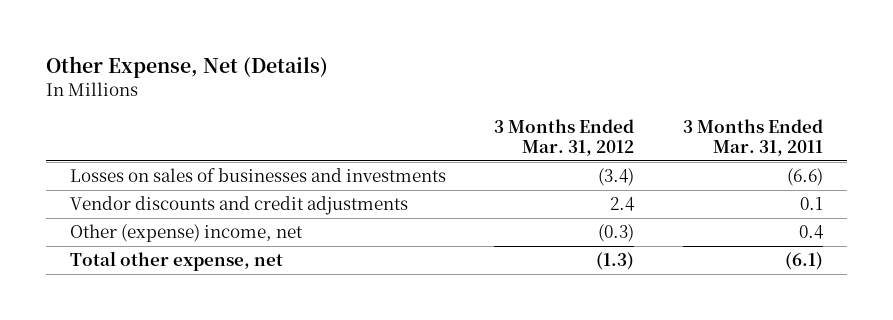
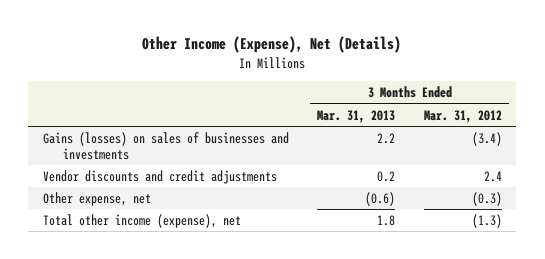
[46,55,329,78] Other Expense, Net (Details) -> [142,36,402,54] Other Income (Expense), Net (Details)
[682,118,823,157] 3 Months Ended Mar. 31, 2011 -> none
none -> [317,109,396,123] Mar. 31, 2013
[70,168,447,183] Losses on sales of businesses and investments -> [42,131,289,160] Gains (losses) on sales of businesses and investments
[70,224,304,243] Other (expense) income, net -> [42,191,151,206] Other expense, net
[70,251,284,272] Total other expense, net -> [42,213,241,228] Total other income (expense), net

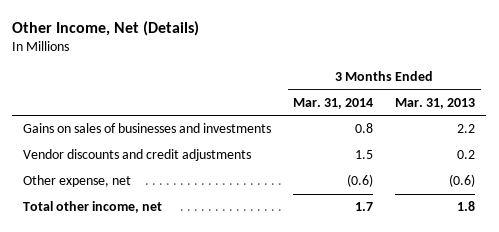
[142,36,402,54] Other Income (Expense), Net (Details) -> [12,21,200,37] Other Income, Net (Details)
[424,109,503,123] Mar. 31, 2012 -> none
none -> [293,98,374,110] Mar. 31, 2014
[42,131,289,160] Gains (losses) on sales of businesses and investments -> [23,123,272,134] Gains on sales of businesses and investments
[42,213,241,228] Total other income (expense), net -> [23,201,163,214] Total other income, net

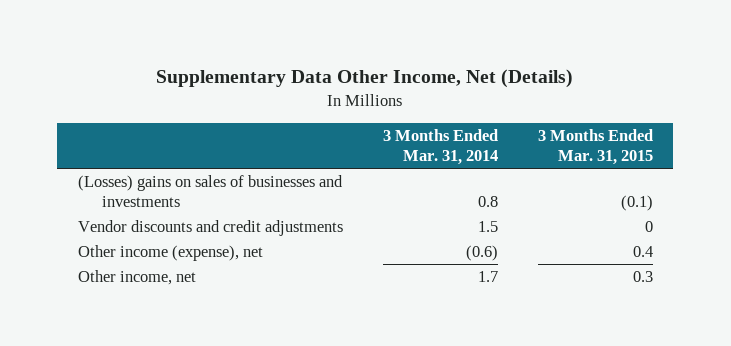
[12,21,200,37] Other Income, Net (Details) -> [156,69,574,89] Supplementary Data Other Income, Net (Details)
[395,98,476,110] Mar. 31, 2013 -> none
none -> [538,128,654,166] 3 Months Ended Mar. 31, 2015
[23,123,272,134] Gains on sales of businesses and investments -> [77,174,343,208] (Losses) gains on sales of businesses and investments
[23,175,132,188] Other expense, net -> [77,244,263,261] Other income (expense), net
[23,201,163,214] Total other income, net -> [77,269,196,285] Other income, net

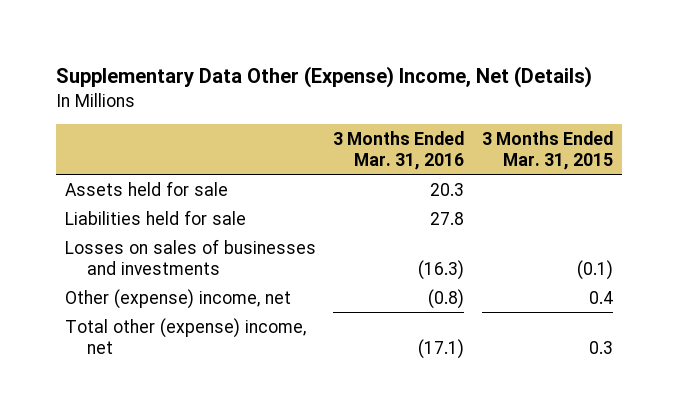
[156,69,574,89] Supplementary Data Other Income, Net (Details) -> [55,65,592,88] Supplementary Data Other (Expense) Income, Net (Details)
[382,128,498,166] 3 Months Ended Mar. 31, 2014 -> none
none -> [333,131,465,170] 3 Months Ended Mar. 31, 2016
[77,219,343,236] Vendor discounts and credit adjustments -> none
none -> [64,180,228,196] Assets held for sale
none -> [64,209,246,225] Liabilities held for sale
[77,174,343,208] (Losses) gains on sales of businesses and investments -> [64,238,316,275] Losses on sales of businesses and investments
[77,244,263,261] Other income (expense), net -> [64,288,291,309] Other (expense) income, net
[77,269,196,285] Other income, net -> [64,317,306,354] Total other (expense) income, net

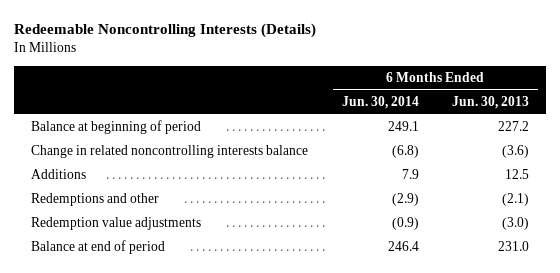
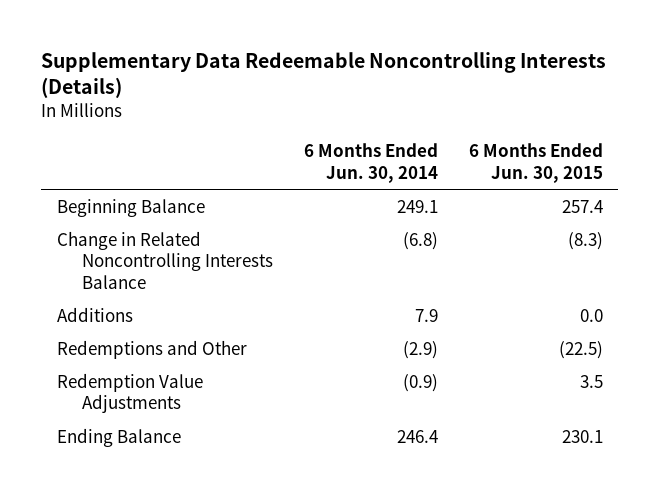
[13,23,316,39] Redeemable Noncontrolling Interests (Details) -> [41,51,607,99] Supplementary Data Redeemable Noncontrolling Interests (Details)
[452,96,530,110] Jun. 30, 2013 -> none
none -> [468,143,603,183] 6 Months Ended Jun. 30, 2015
[30,120,201,135] Balance at beginning of period -> [56,198,205,217] Beginning Balance
[30,145,308,159] Change in related noncontrolling interests balance -> [56,230,273,289] Change in Related Noncontrolling Interests Balance
[30,193,159,207] Redemptions and other -> [56,339,247,359] Redemptions and Other
[30,217,201,231] Redemption value adjustments -> [56,372,203,414] Redemption Value Adjustments
[30,240,165,255] Balance at end of period -> [56,427,181,447] Ending Balance

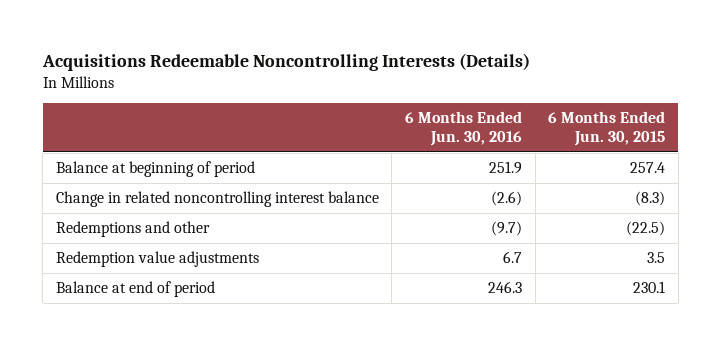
[41,51,607,99] Supplementary Data Redeemable Noncontrolling Interests (Details) -> [41,52,530,71] Acquisitions Redeemable Noncontrolling Interests (Details)
[303,143,438,183] 6 Months Ended Jun. 30, 2014 -> none
none -> [405,111,523,147] 6 Months Ended Jun. 30, 2016
[56,306,133,322] Additions -> none
[56,198,205,217] Beginning Balance -> [55,161,255,178] Balance at beginning of period
[56,230,273,289] Change in Related Noncontrolling Interests Balance -> [55,191,379,208] Change in related noncontrolling interest balance
[56,339,247,359] Redemptions and Other -> [55,221,210,238] Redemptions and other
[56,372,203,414] Redemption Value Adjustments -> [55,251,259,268] Redemption value adjustments
[56,427,181,447] Ending Balance -> [55,281,215,298] Balance at end of period

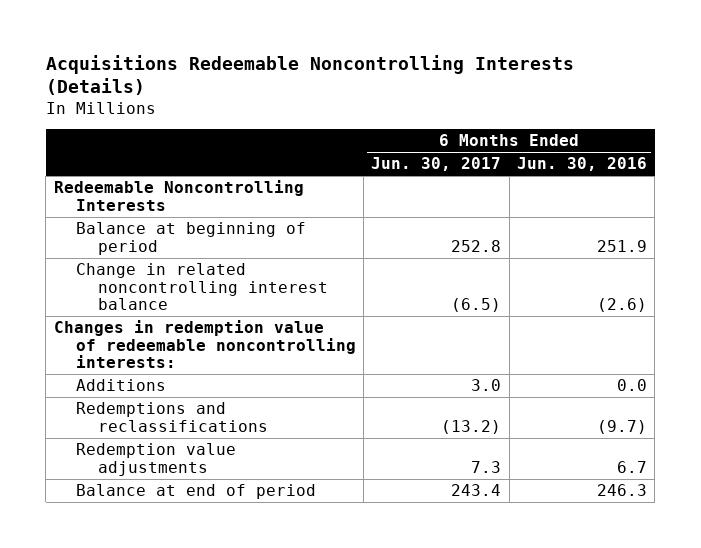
[548,111,666,147] 6 Months Ended Jun. 30, 2015 -> none
none -> [371,157,502,172] Jun. 30, 2017
none -> [53,180,304,211] Redeemable Noncontrolling Interests
none -> [53,320,356,369] Changes in redemption value of redeemable noncontrolling interests:
none -> [75,379,166,392] Additions
[55,221,210,238] Redemptions and other -> [75,402,268,432] Redemptions and reclassifications

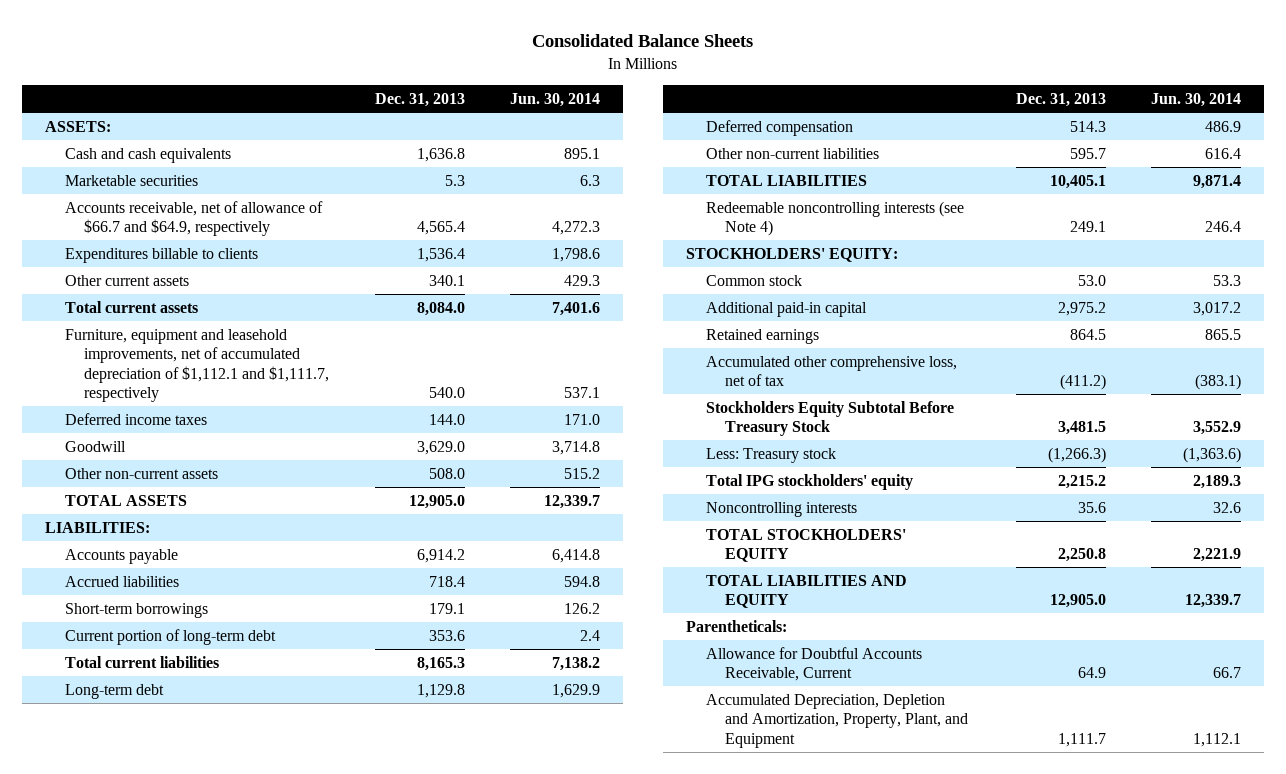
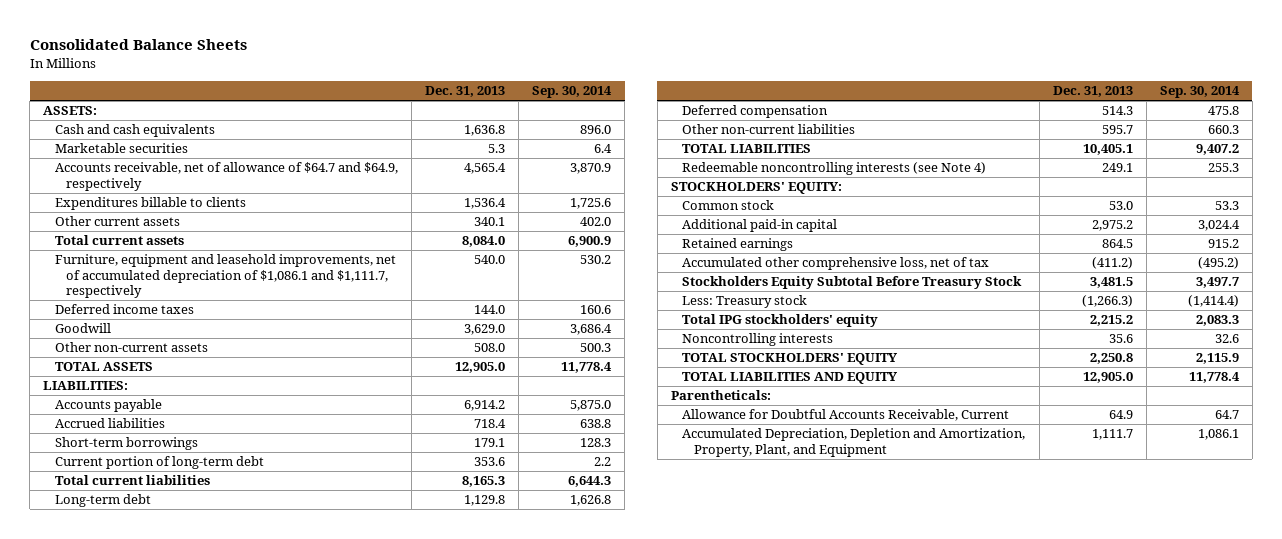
[510,93,601,108] Jun. 30, 2014 -> none
none -> [532,86,613,99] Sep. 30, 2014
[64,200,323,237] Accounts receivable, net of allowance of $66.7 and $64.9, respectively -> [54,162,398,191] Accounts receivable, net of allowance of $64.7 and $64.9, respectively
[64,328,330,403] Furniture, equipment and leasehold improvements, net of accumulated depreciation of $1,112.1 and $1,111.7, respectively -> [54,254,396,298] Furniture, equipment and leasehold improvements, net of accumulated depreciation of $1,086.1 and $1,111.7, respectively

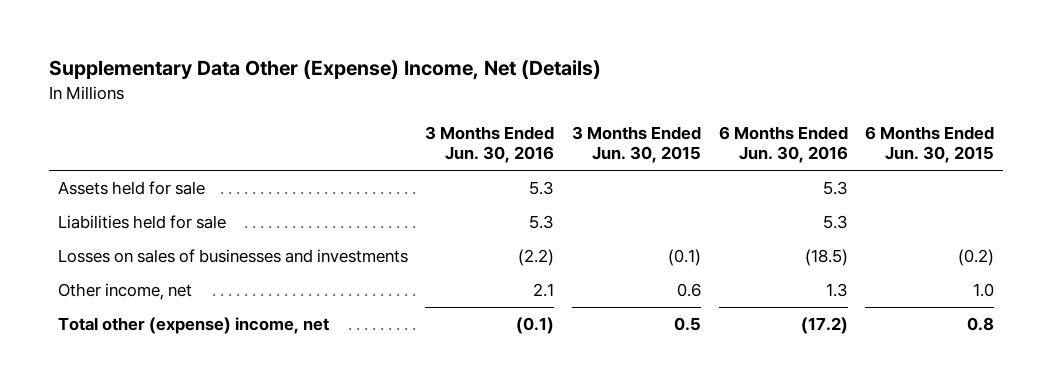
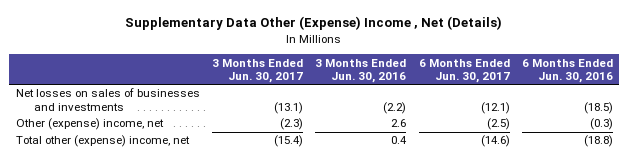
[48,60,601,81] Supplementary Data Other (Expense) Income, Net (Details) -> [125,16,503,31] Supplementary Data Other (Expense) Income , Net (Details)
[571,125,701,164] 3 Months Ended Jun. 30, 2015 -> none
[865,125,995,164] 6 Months Ended Jun. 30, 2015 -> none
none -> [211,58,303,84] 3 Months Ended Jun. 30, 2017
none -> [418,58,510,84] 6 Months Ended Jun. 30, 2017
[57,180,205,195] Assets held for sale -> none
[57,214,226,229] Liabilities held for sale -> none
[57,248,408,263] Losses on sales of businesses and investments -> [15,88,200,112] Net losses on sales of businesses and investments
[57,282,192,300] Other income, net -> [15,118,164,131] Other (expense) income, net
[533,282,555,297] 2.1 -> [391,119,407,128] 2.6
[825,282,848,297] 1.3 -> [589,118,613,131] (0.3)
[516,316,555,334] (0.1) -> [391,136,408,145] 0.4
[800,316,848,334] (17.2) -> [583,135,613,148] (18.8)

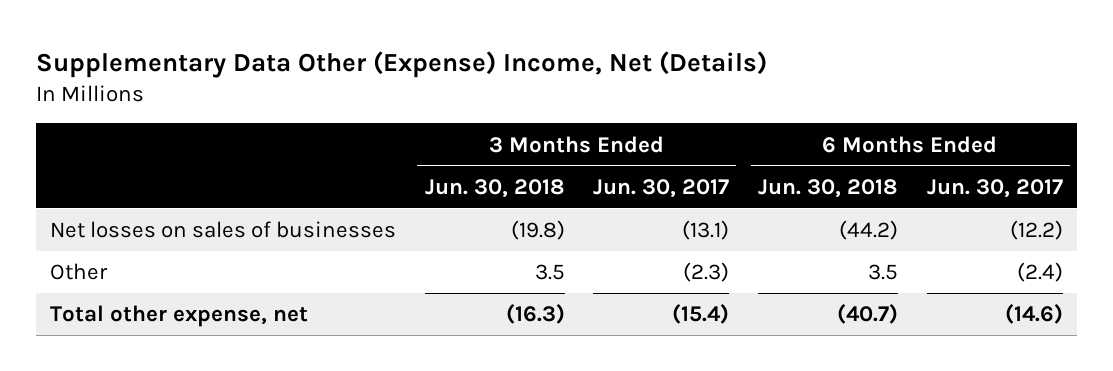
[125,16,503,31] Supplementary Data Other (Expense) Income , Net (Details) -> [35,50,767,78] Supplementary Data Other (Expense) Income, Net (Details)
[315,58,407,84] 3 Months Ended Jun. 30, 2016 -> none
[521,58,613,84] 6 Months Ended Jun. 30, 2016 -> none
none -> [424,178,565,198] Jun. 30, 2018
none -> [757,178,898,198] Jun. 30, 2018
[15,88,200,112] Net losses on sales of businesses and investments -> [50,221,397,239] Net losses on sales of businesses
[480,102,510,115] (12.1) -> [1009,220,1063,241] (12.2)
[15,118,164,131] Other (expense) income, net -> [50,263,109,281] Other
[486,118,510,131] (2.5) -> [1016,262,1063,283] (2.4)
[15,135,190,148] Total other (expense) income, net -> [50,305,309,328] Total other expense, net

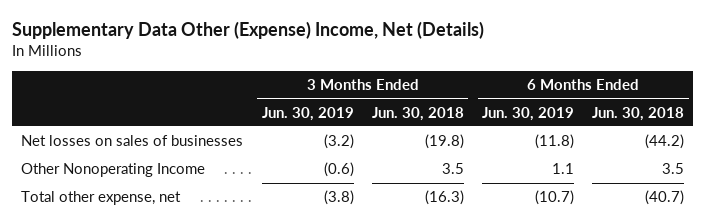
[593,178,730,198] Jun. 30, 2017 -> none
[926,178,1063,198] Jun. 30, 2017 -> none
none -> [261,106,354,121] Jun. 30, 2019
none -> [482,106,575,121] Jun. 30, 2019
[50,263,109,281] Other -> [21,163,206,178] Other Nonoperating Income

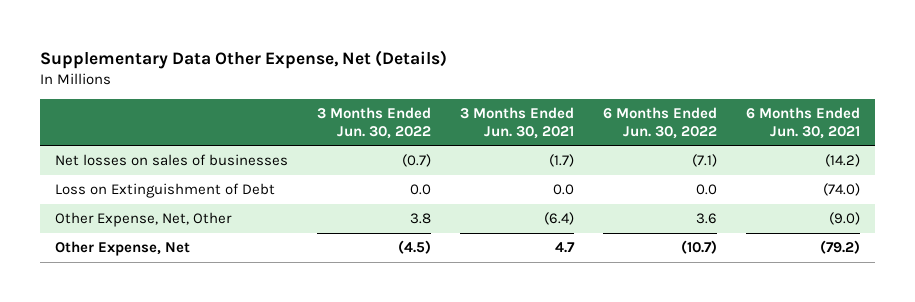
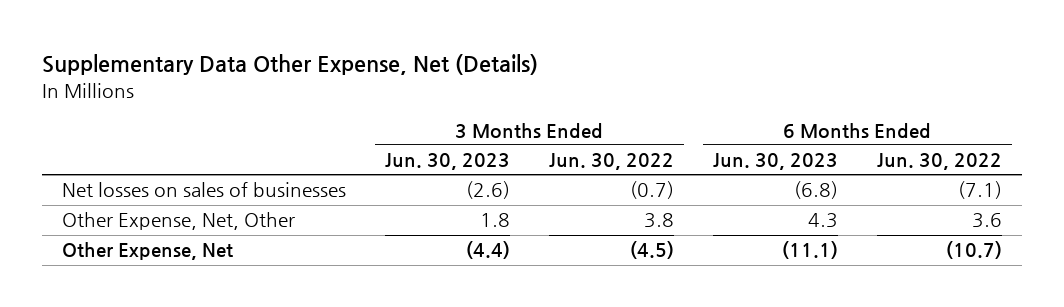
[460,107,575,139] 3 Months Ended Jun. 30, 2021 -> none
[746,107,861,139] 6 Months Ended Jun. 30, 2021 -> none
none -> [384,153,510,171] Jun. 30, 2023
none -> [712,153,838,171] Jun. 30, 2023
[54,183,275,199] Loss on Extinguishment of Debt -> none

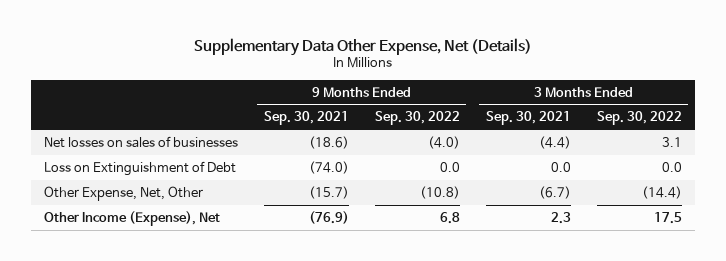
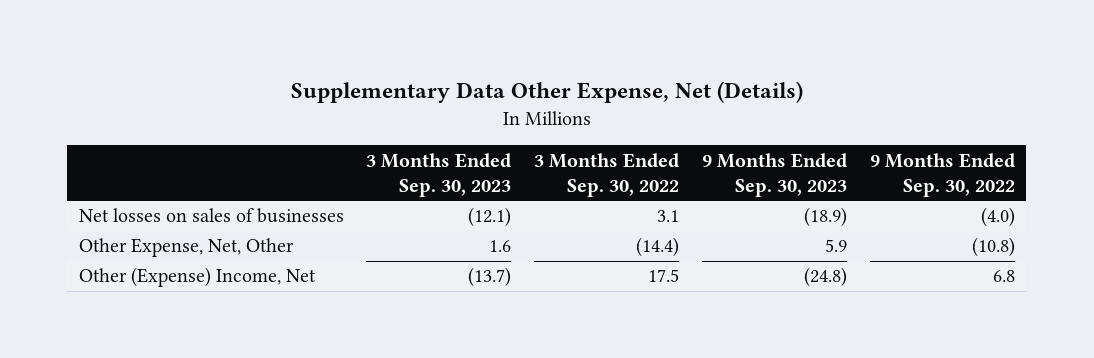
[263,111,349,126] Sep. 30, 2021 -> none
[485,111,571,126] Sep. 30, 2021 -> none
none -> [366,152,512,197] 3 Months Ended Sep. 30, 2023
none -> [702,152,848,197] 9 Months Ended Sep. 30, 2023
[44,160,237,176] Loss on Extinguishment of Debt -> none
[44,210,221,226] Other Income (Expense), Net -> [78,267,316,288] Other (Expense) Income, Net

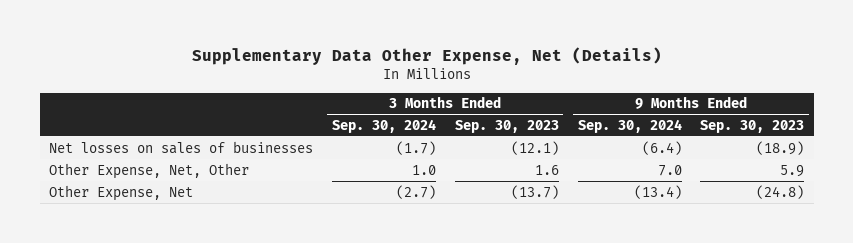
[534,152,680,197] 3 Months Ended Sep. 30, 2022 -> none
[869,152,1015,197] 9 Months Ended Sep. 30, 2022 -> none
none -> [331,118,436,133] Sep. 30, 2024
none -> [577,118,682,133] Sep. 30, 2024
[78,267,316,288] Other (Expense) Income, Net -> [48,184,193,201] Other Expense, Net

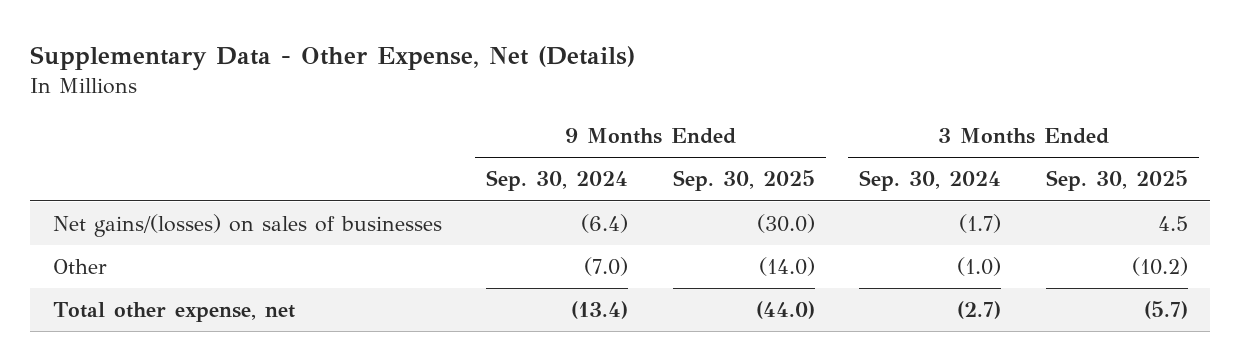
[191,46,662,65] Supplementary Data Other Expense, Net (Details) -> [30,45,636,71] Supplementary Data - Other Expense, Net (Details)
[454,119,559,133] Sep. 30, 2023 -> none
[700,119,805,133] Sep. 30, 2023 -> none
none -> [672,170,815,192] Sep. 30, 2025
none -> [1046,170,1189,192] Sep. 30, 2025
[48,140,313,154] Net losses on sales of businesses -> [52,214,442,238] Net gains/(losses) on sales of businesses
[48,162,249,179] Other Expense, Net, Other -> [52,259,107,275] Other
[411,164,436,175] 1.0 -> [957,257,1002,277] (1.0)
[657,164,682,176] 7.0 -> [584,257,629,277] (7.0)
[48,184,193,201] Other Expense, Net -> [52,302,295,323] Total other expense, net

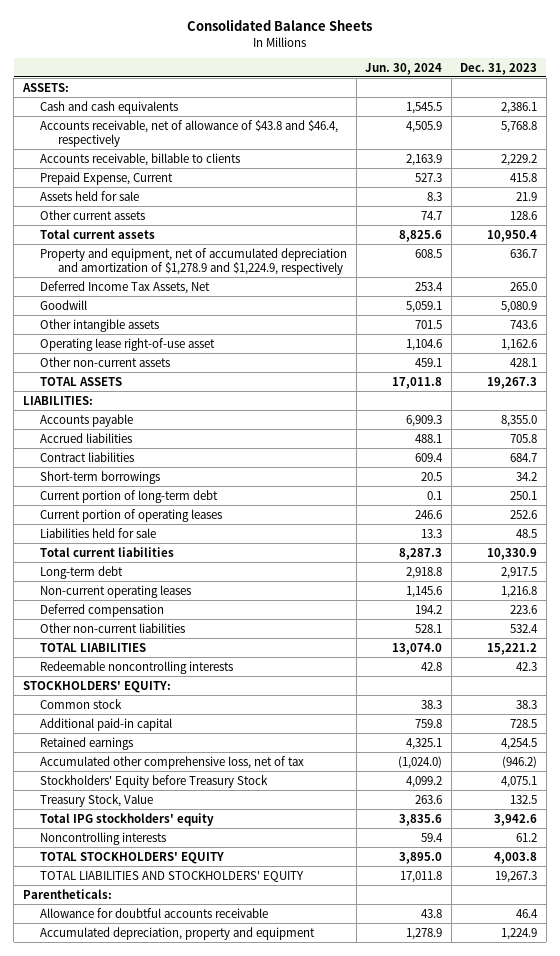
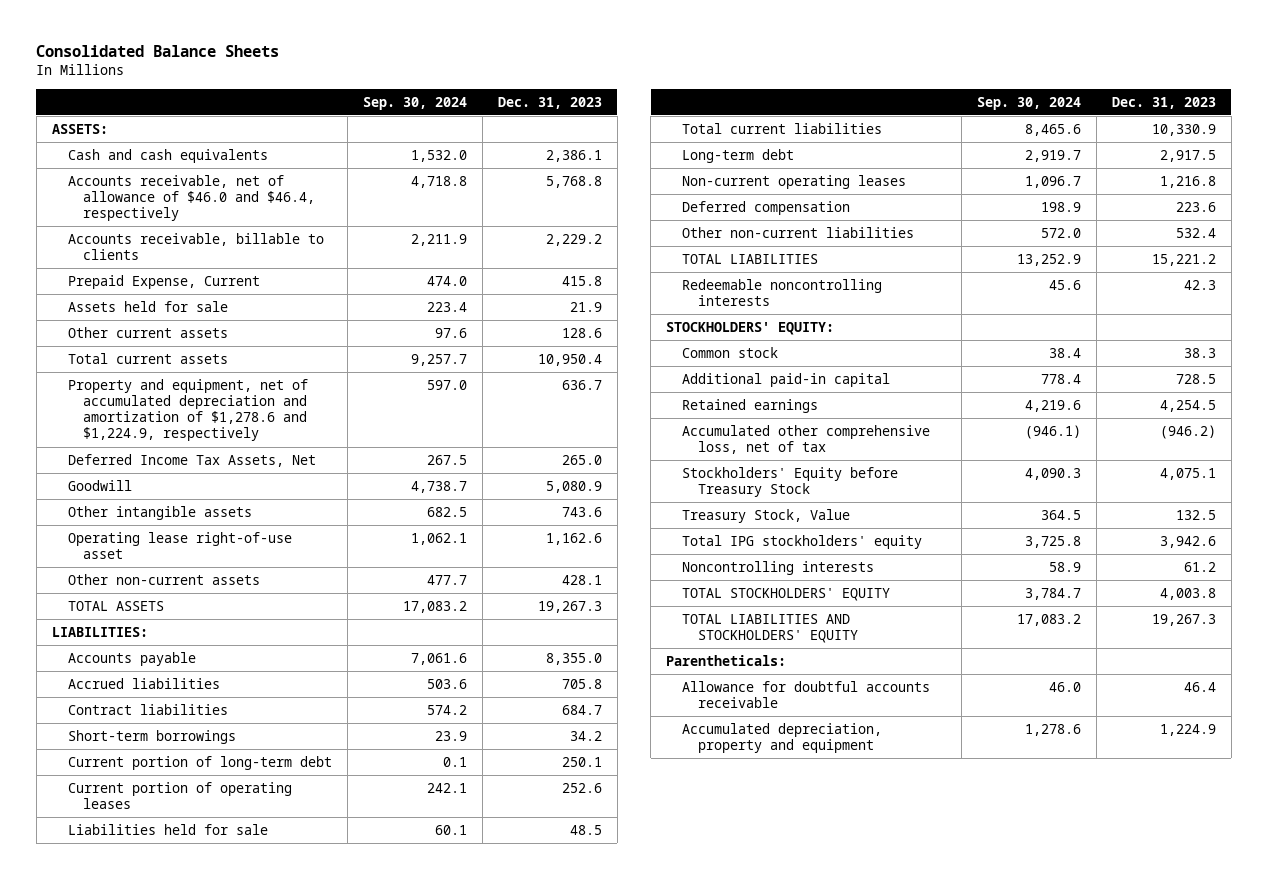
[365,62,443,75] Jun. 30, 2024 -> none
none -> [362,96,467,110] Sep. 30, 2024
[40,119,339,147] Accounts receivable, net of allowance of $43.8 and $46.4, respectively -> [67,174,316,222] Accounts receivable, net of allowance of $46.0 and $46.4, respectively
[40,247,348,275] Property and equipment, net of accumulated depreciation and amortization of $1,278.9 and $1,224.9, respectively -> [67,378,308,442] Property and equipment, net of accumulated depreciation and amortization of $1,278.6 and $1,224.9, respectively

